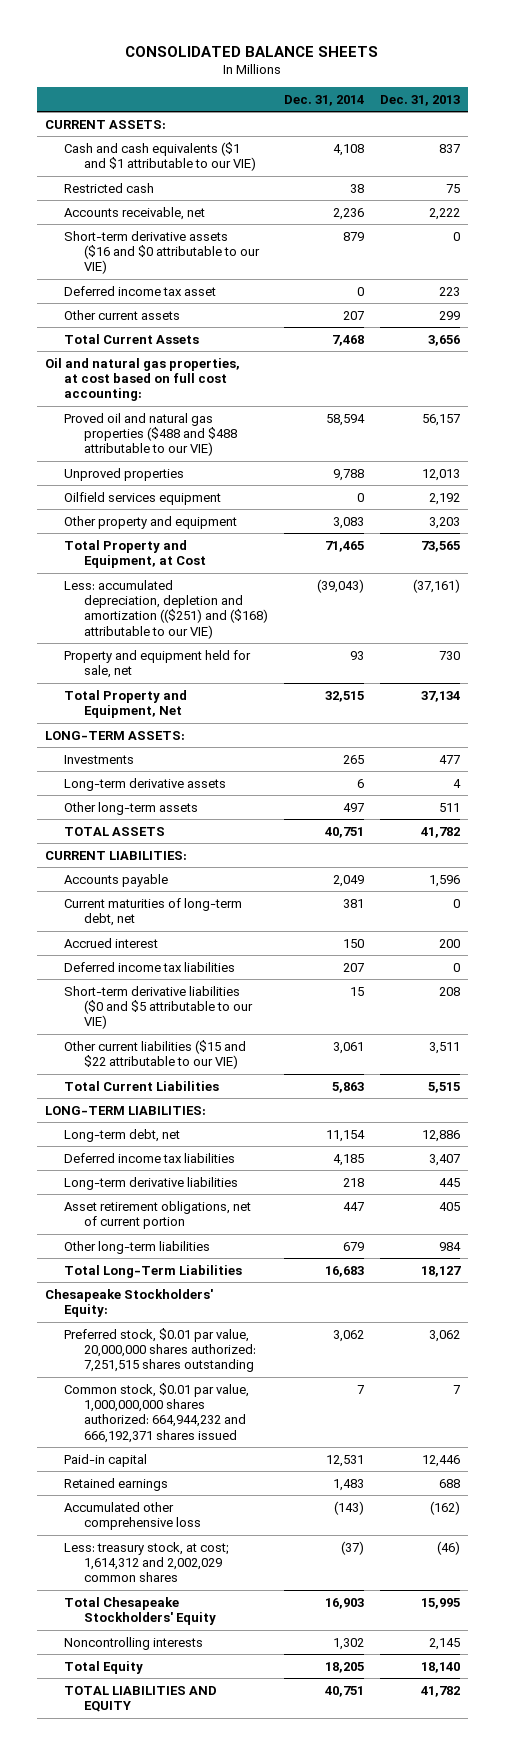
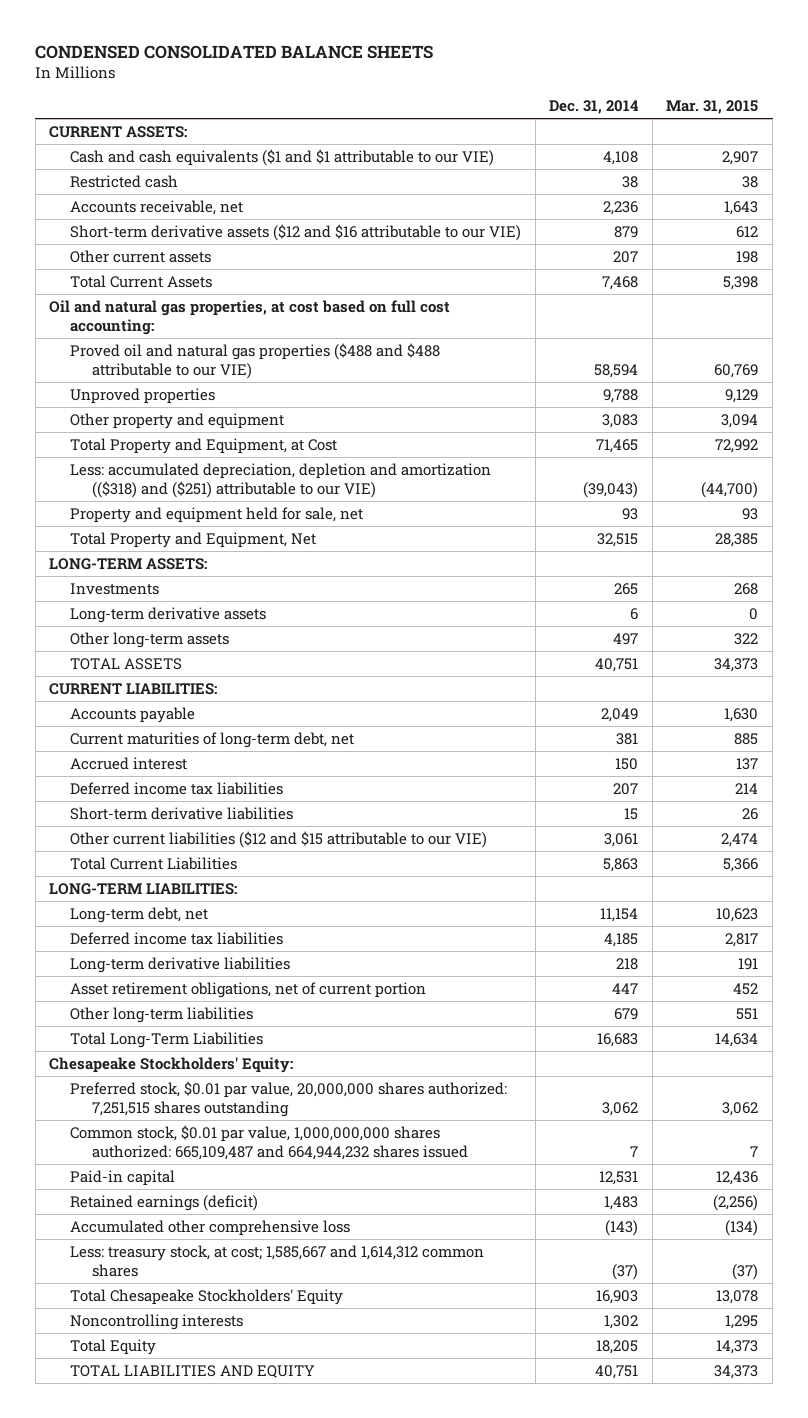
[125,45,379,57] CONSOLIDATED BALANCE SHEETS -> [35,45,434,60] CONDENSED CONSOLIDATED BALANCE SHEETS
[380,94,461,106] Dec. 31, 2013 -> none
none -> [666,100,759,115] Mar. 31, 2015
[64,285,217,296] Deferred income tax asset -> none
[64,230,260,275] Short-term derivative assets ($16 and $0 attributable to our VIE) -> [70,223,522,241] Short-term derivative assets ($12 and $16 attributable to our VIE)
[64,491,222,505] Oilfield services equipment -> none
[64,579,268,639] Less: accumulated depreciation, depletion and amortization (($251) and ($168) attributable to our VIE) -> [70,462,492,498] Less: accumulated depreciation, depletion and amortization (($318) and ($251) attributable to our VIE)
[64,985,253,1030] Short-term derivative liabilities ($0 and $5 attributable to our VIE) -> [70,806,294,820] Short-term derivative liabilities
[64,1039,247,1070] Other current liabilities ($15 and $22 attributable to our VIE) -> [70,830,488,848] Other current liabilities ($12 and $15 attributable to our VIE)
[64,1382,250,1443] Common stock, $0.01 par value, 1,000,000,000 shares authorized: 664,944,232 and 666,192,371 shares issued -> [70,1124,468,1160] Common stock, $0.01 par value, 1,000,000,000 shares authorized: 665,109,487 and 664,944,232 shares issued
[64,1477,169,1491] Retained earnings -> [70,1194,259,1211] Retained earnings (deficit)
[64,1541,230,1583] Less: treasury stock, at cost; 1,614,312 and 2,002,029 common shares -> [70,1244,485,1277] Less: treasury stock, at cost; 1,585,667 and 1,614,312 common shares

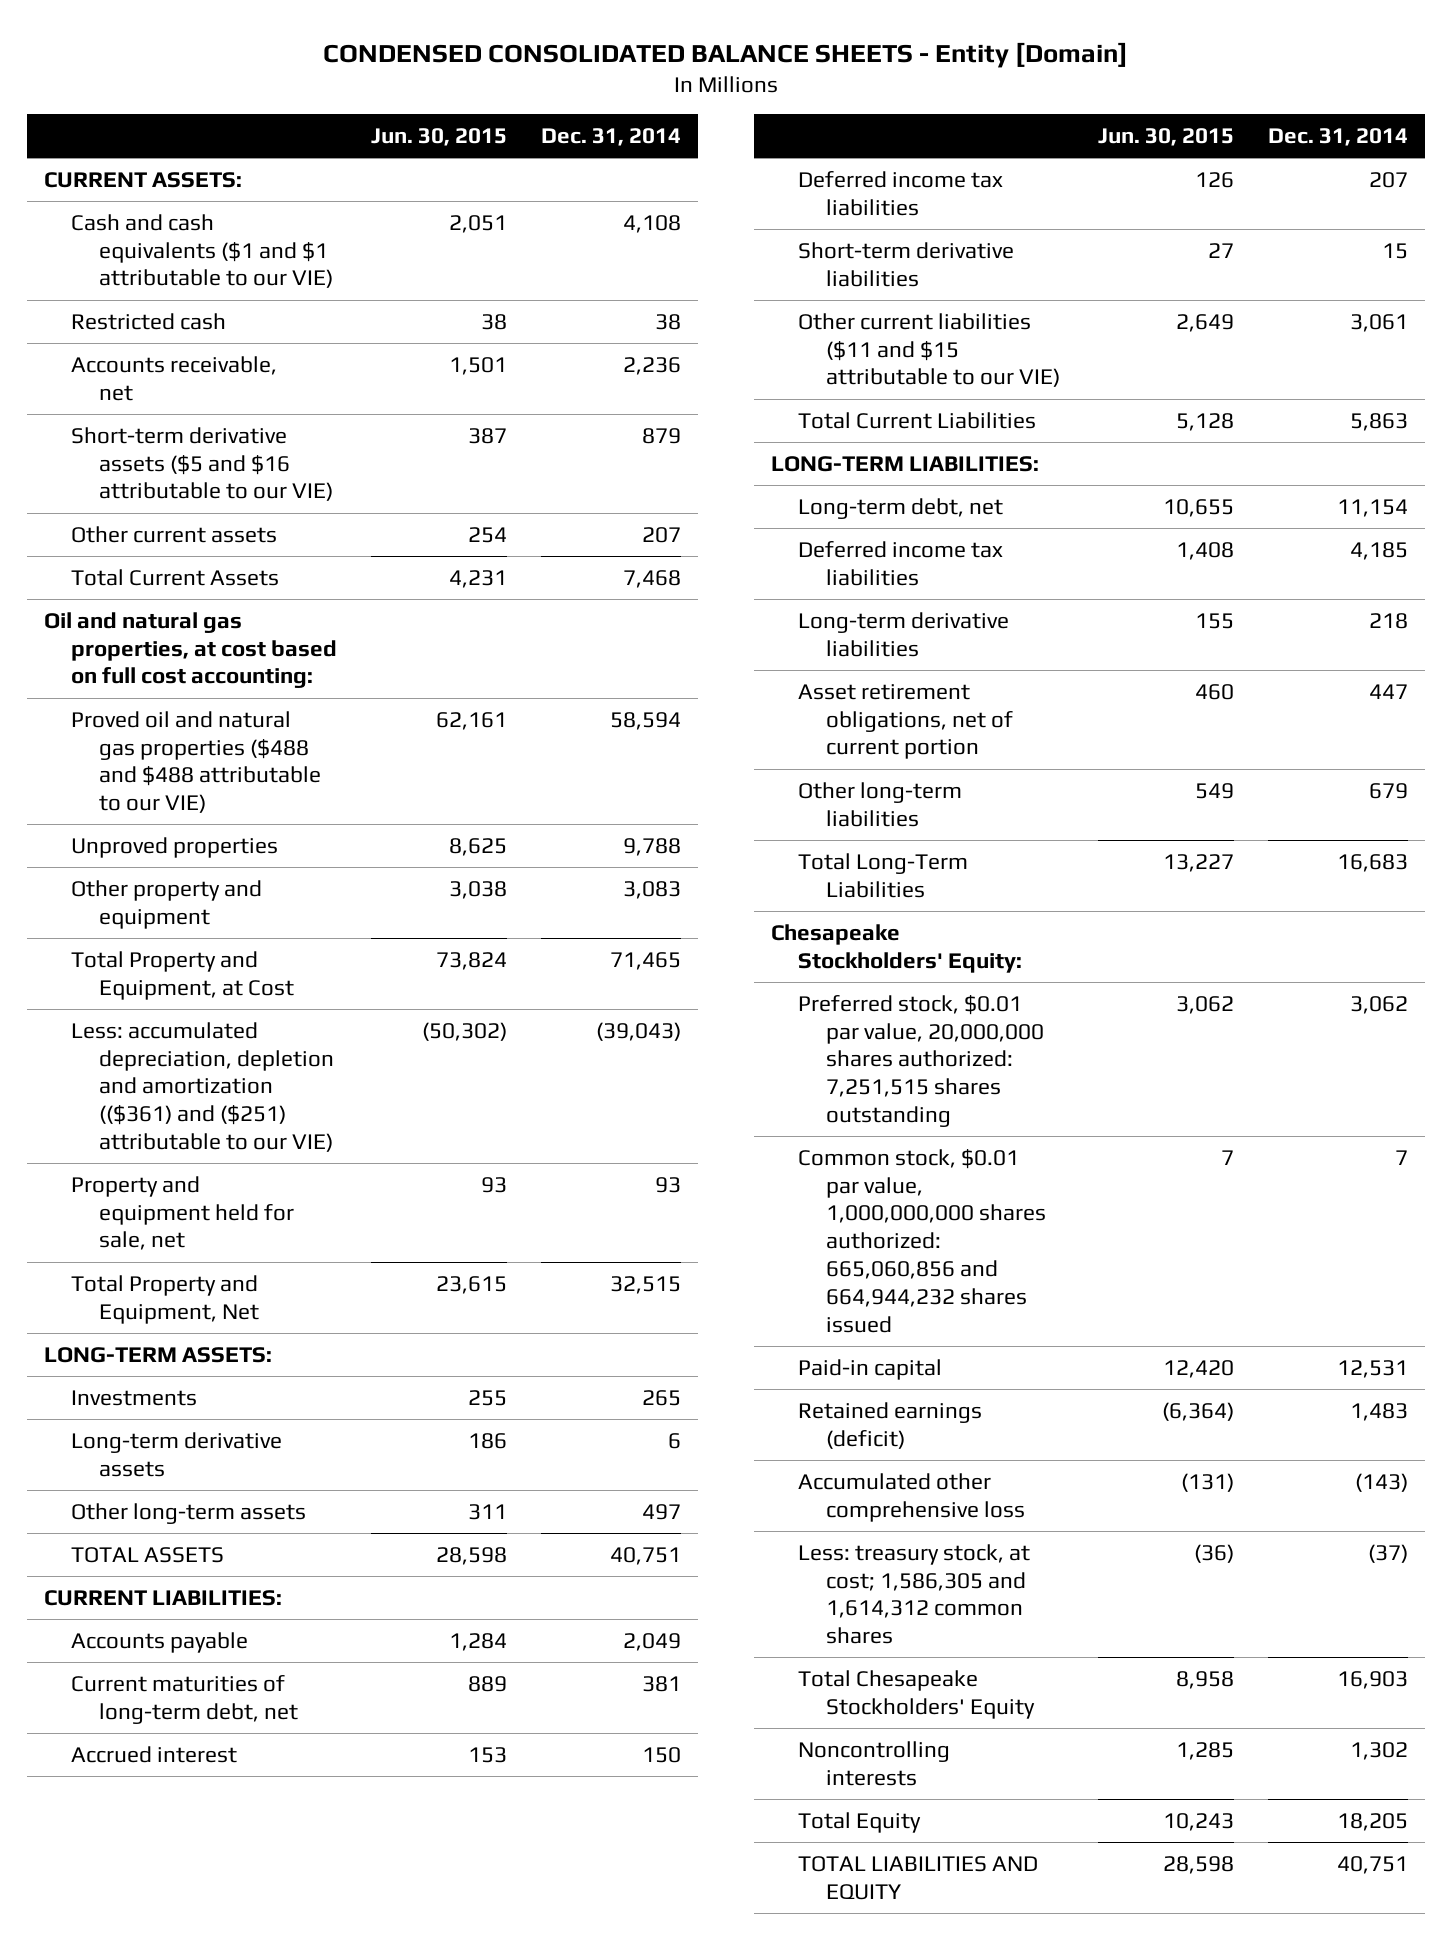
[35,45,434,60] CONDENSED CONSOLIDATED BALANCE SHEETS -> [322,41,1128,68] CONDENSED CONSOLIDATED BALANCE SHEETS - Entity [Domain]
[666,100,759,115] Mar. 31, 2015 -> none
none -> [371,127,508,146] Jun. 30, 2015
[70,223,522,241] Short-term derivative assets ($12 and $16 attributable to our VIE) -> [71,426,333,502] Short-term derivative assets ($5 and $16 attributable to our VIE)
[70,462,492,498] Less: accumulated depreciation, depletion and amortization (($318) and ($251) attributable to our VIE) -> [71,1021,334,1153] Less: accumulated depreciation, depletion and amortization (($361) and ($251) attributable to our VIE)
[70,830,488,848] Other current liabilities ($12 and $15 attributable to our VIE) -> [798,312,1060,388] Other current liabilities ($11 and $15 attributable to our VIE)
[70,1124,468,1160] Common stock, $0.01 par value, 1,000,000,000 shares authorized: 665,109,487 and 664,944,232 shares issued -> [798,1148,1046,1333] Common stock, $0.01 par value, 1,000,000,000 shares authorized: 665,060,856 and 664,944,232 shares issued
[70,1244,485,1277] Less: treasury stock, at cost; 1,585,667 and 1,614,312 common shares -> [798,1543,1031,1645] Less: treasury stock, at cost; 1,586,305 and 1,614,312 common shares

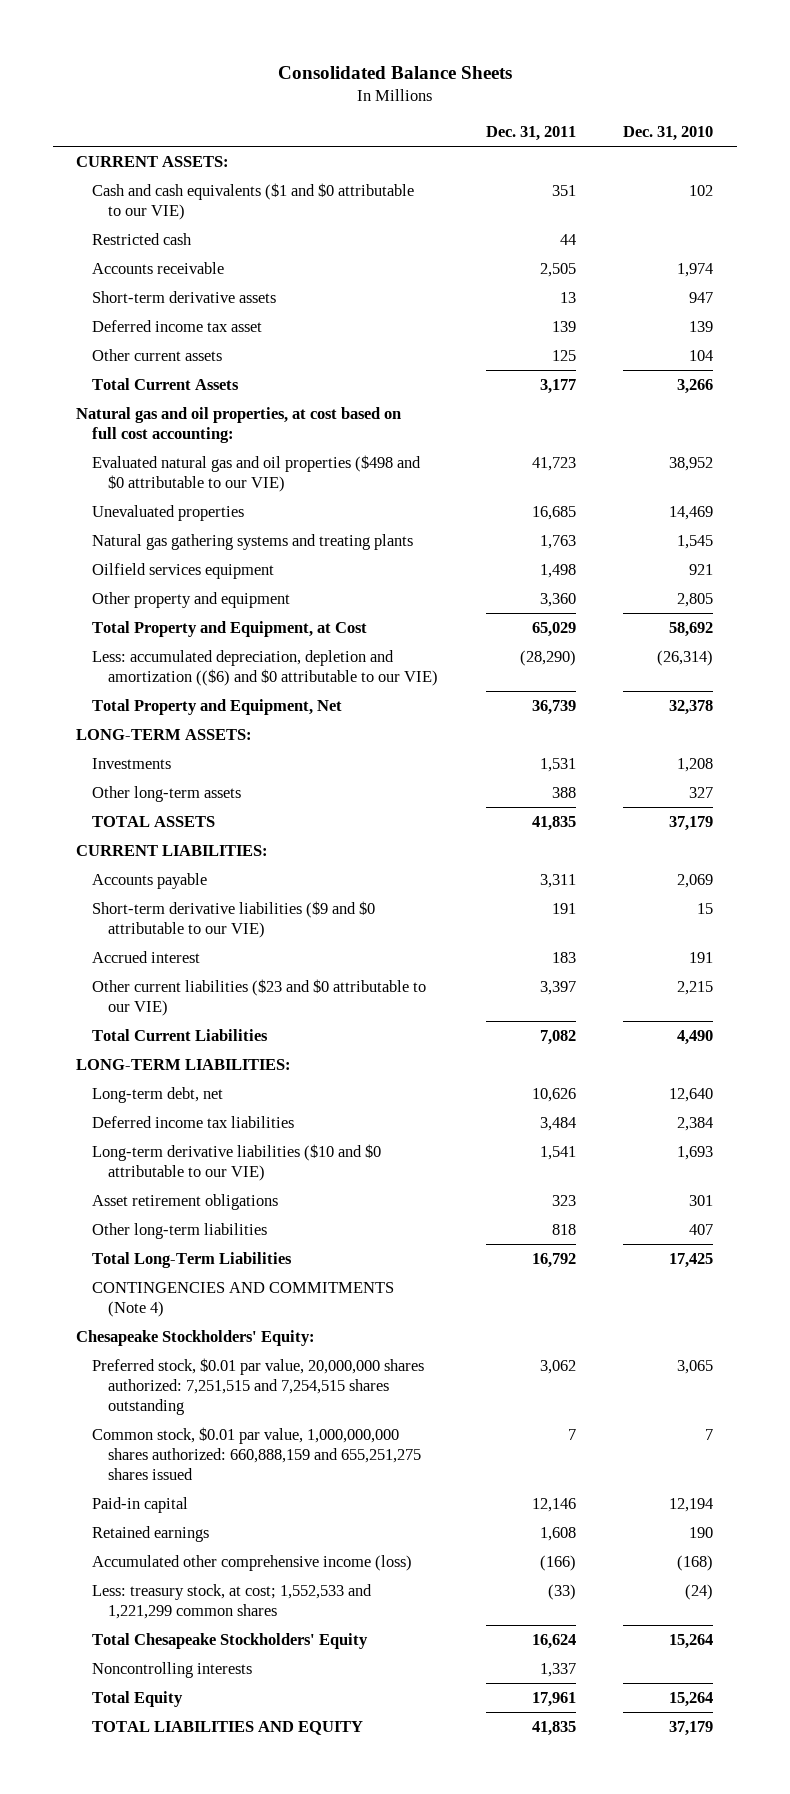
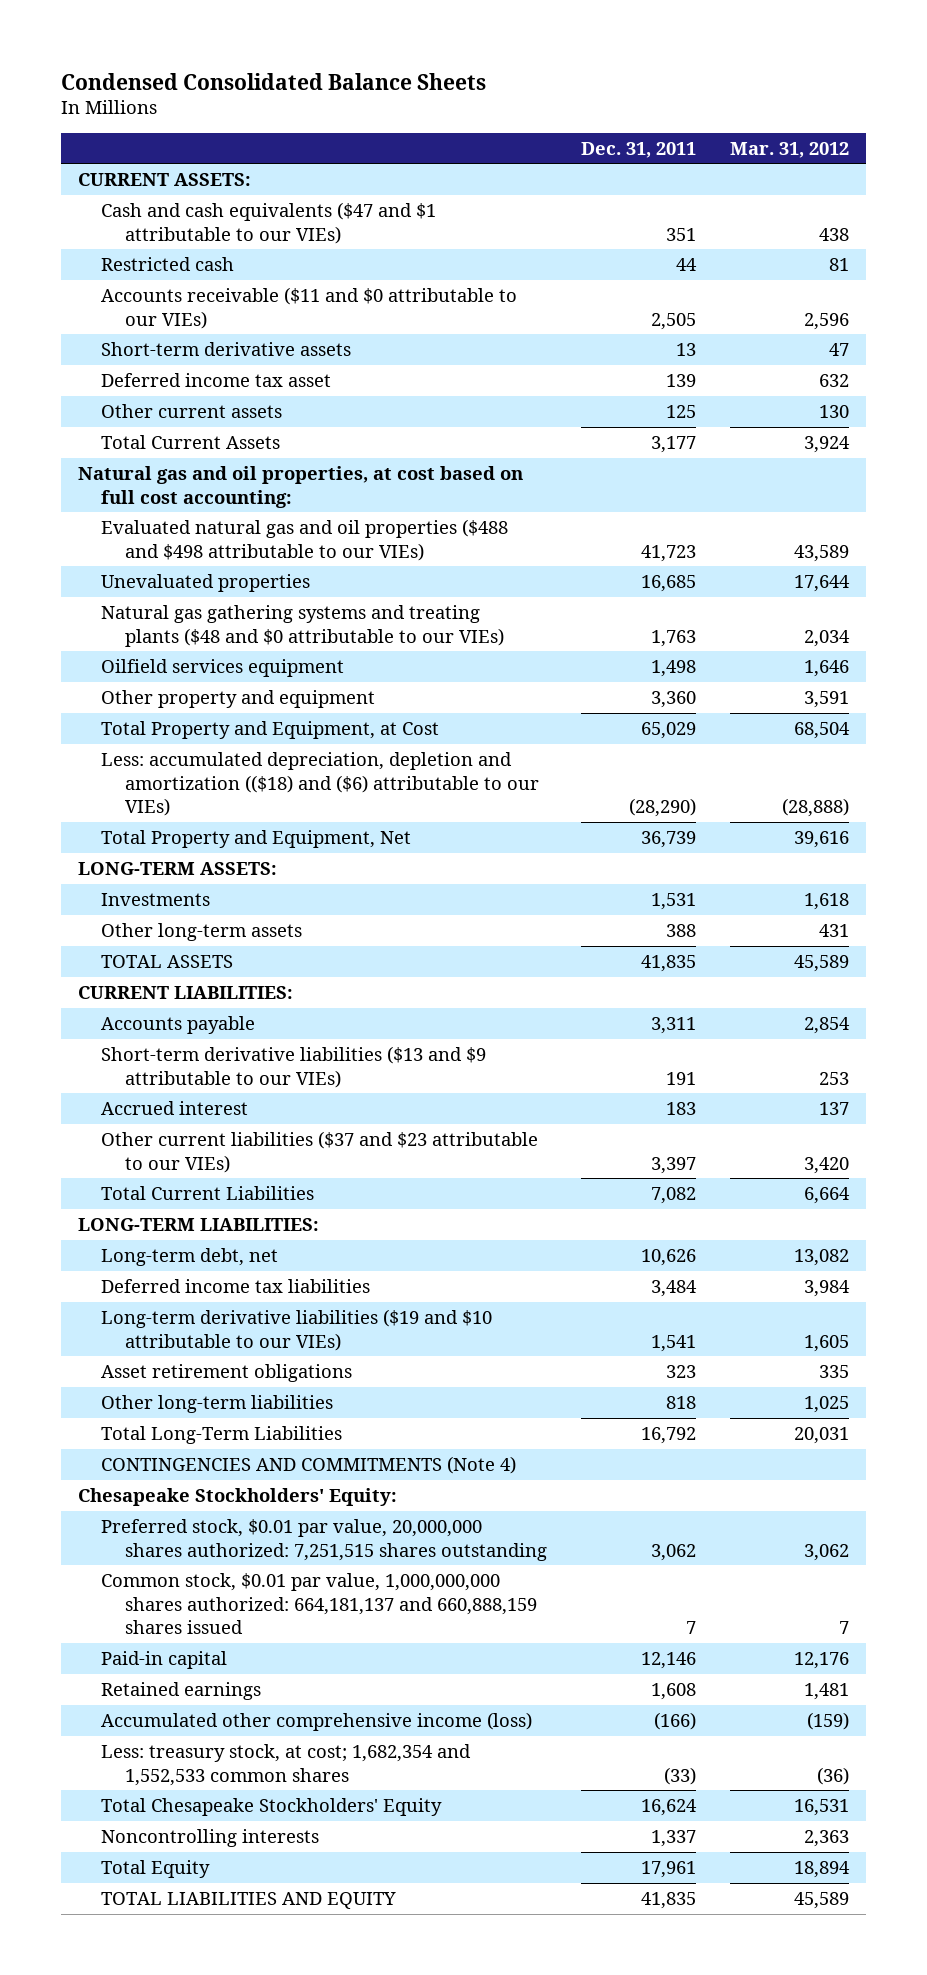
[277,65,512,79] Consolidated Balance Sheets -> [61,72,487,90] Condensed Consolidated Balance Sheets
[623,126,714,142] Dec. 31, 2010 -> none
none -> [729,141,849,158] Mar. 31, 2012
[92,182,415,220] Cash and cash equivalents ($1 and $0 attributable to our VIE) -> [101,201,437,244] Cash and cash equivalents ($47 and $1 attributable to our VIEs)
[92,261,225,274] Accounts receivable -> [101,286,518,329] Accounts receivable ($11 and $0 attributable to our VIEs)
[92,454,422,492] Evaluated natural gas and oil properties ($498 and $0 attributable to our VIE) -> [101,518,509,561] Evaluated natural gas and oil properties ($488 and $498 attributable to our VIEs)
[92,533,414,550] Natural gas gathering systems and treating plants -> [101,604,504,647] Natural gas gathering systems and treating plants ($48 and $0 attributable to our VIEs)
[92,649,439,686] Less: accumulated depreciation, depletion and amortization (($6) and $0 attributable to our VIE) -> [101,751,539,817] Less: accumulated depreciation, depletion and amortization (($18) and ($6) attributable to our VIEs)
[92,900,376,938] Short-term derivative liabilities ($9 and $0 attributable to our VIE) -> [101,1045,487,1088] Short-term derivative liabilities ($13 and $9 attributable to our VIEs)
[92,978,427,1016] Other current liabilities ($23 and $0 attributable to our VIE) -> [101,1130,539,1173] Other current liabilities ($37 and $23 attributable to our VIEs)
[92,1143,382,1181] Long-term derivative liabilities ($10 and $0 attributable to our VIE) -> [101,1308,493,1351] Long-term derivative liabilities ($19 and $10 attributable to our VIEs)
[92,1357,425,1415] Preferred stock, $0.01 par value, 20,000,000 shares authorized: 7,251,515 and 7,254,515 shares outstanding -> [101,1518,547,1561] Preferred stock, $0.01 par value, 20,000,000 shares authorized: 7,251,515 shares outstanding
[92,1426,422,1480] Common stock, $0.01 par value, 1,000,000,000 shares authorized: 660,888,159 and 655,251,275 shares issued -> [101,1572,537,1635] Common stock, $0.01 par value, 1,000,000,000 shares authorized: 664,181,137 and 660,888,159 shares issued
[92,1583,373,1619] Less: treasury stock, at cost; 1,552,533 and 1,221,299 common shares -> [101,1743,472,1786] Less: treasury stock, at cost; 1,682,354 and 1,552,533 common shares

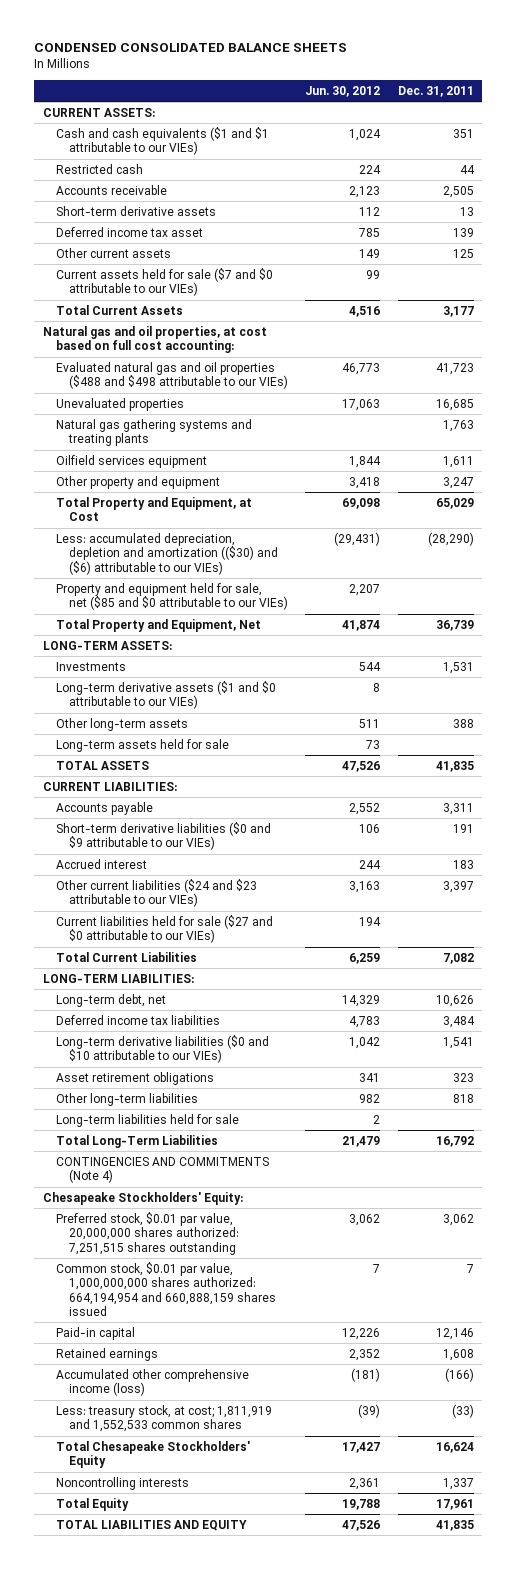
[61,72,487,90] Condensed Consolidated Balance Sheets -> [34,43,348,53] CONDENSED CONSOLIDATED BALANCE SHEETS
[729,141,849,158] Mar. 31, 2012 -> none
none -> [305,86,381,98] Jun. 30, 2012
[101,201,437,244] Cash and cash equivalents ($47 and $1 attributable to our VIEs) -> [55,126,269,156] Cash and cash equivalents ($1 and $1 attributable to our VIEs)
[101,286,518,329] Accounts receivable ($11 and $0 attributable to our VIEs) -> [55,184,167,195] Accounts receivable
none -> [55,267,273,297] Current assets held for sale ($7 and $0 attributable to our VIEs)
[101,604,504,647] Natural gas gathering systems and treating plants ($48 and $0 attributable to our VIEs) -> [55,418,252,447] Natural gas gathering systems and treating plants
[650,659,696,677] 1,498 -> [442,455,474,468] 1,611
[650,690,696,708] 3,360 -> [442,476,474,489] 3,247
[101,751,539,817] Less: accumulated depreciation, depletion and amortization (($18) and ($6) attributable to our VIEs) -> [55,532,278,575] Less: accumulated depreciation, depletion and amortization (($30) and ($6) attributable to our VIEs)
none -> [55,582,288,611] Property and equipment held for sale, net ($85 and $0 attributable to our VIEs)
none -> [55,680,276,710] Long-term derivative assets ($1 and $0 attributable to our VIEs)
none -> [55,738,229,752] Long-term assets held for sale
[101,1045,487,1088] Short-term derivative liabilities ($13 and $9 attributable to our VIEs) -> [55,821,271,851] Short-term derivative liabilities ($0 and $9 attributable to our VIEs)
[101,1130,539,1173] Other current liabilities ($37 and $23 attributable to our VIEs) -> [55,878,257,908] Other current liabilities ($24 and $23 attributable to our VIEs)
none -> [55,914,273,944] Current liabilities held for sale ($27 and $0 attributable to our VIEs)
[101,1308,493,1351] Long-term derivative liabilities ($19 and $10 attributable to our VIEs) -> [55,1034,269,1064] Long-term derivative liabilities ($0 and $10 attributable to our VIEs)
none -> [55,1113,239,1127] Long-term liabilities held for sale
[101,1572,537,1635] Common stock, $0.01 par value, 1,000,000,000 shares authorized: 664,181,137 and 660,888,159 shares issued -> [55,1261,276,1317] Common stock, $0.01 par value, 1,000,000,000 shares authorized: 664,194,954 and 660,888,159 shares issued
[101,1743,472,1786] Less: treasury stock, at cost; 1,682,354 and 1,552,533 common shares -> [55,1404,272,1433] Less: treasury stock, at cost; 1,811,919 and 1,552,533 common shares

